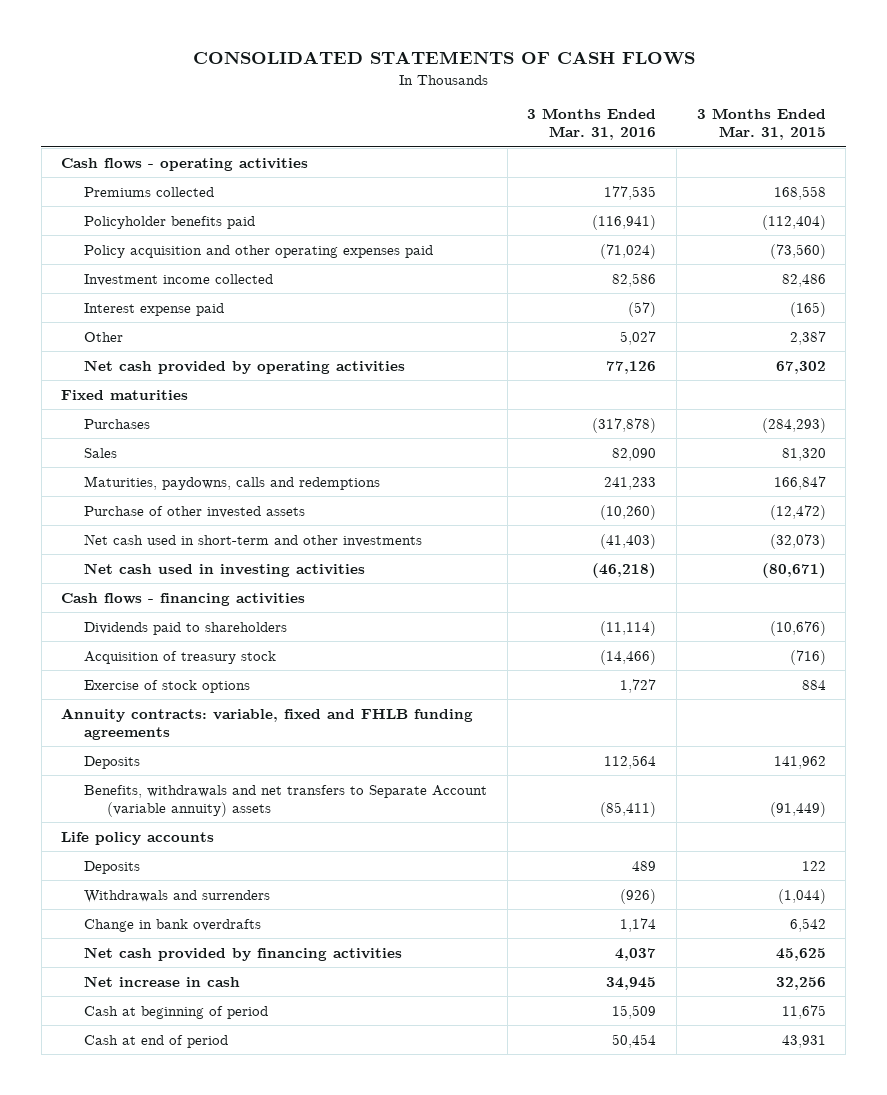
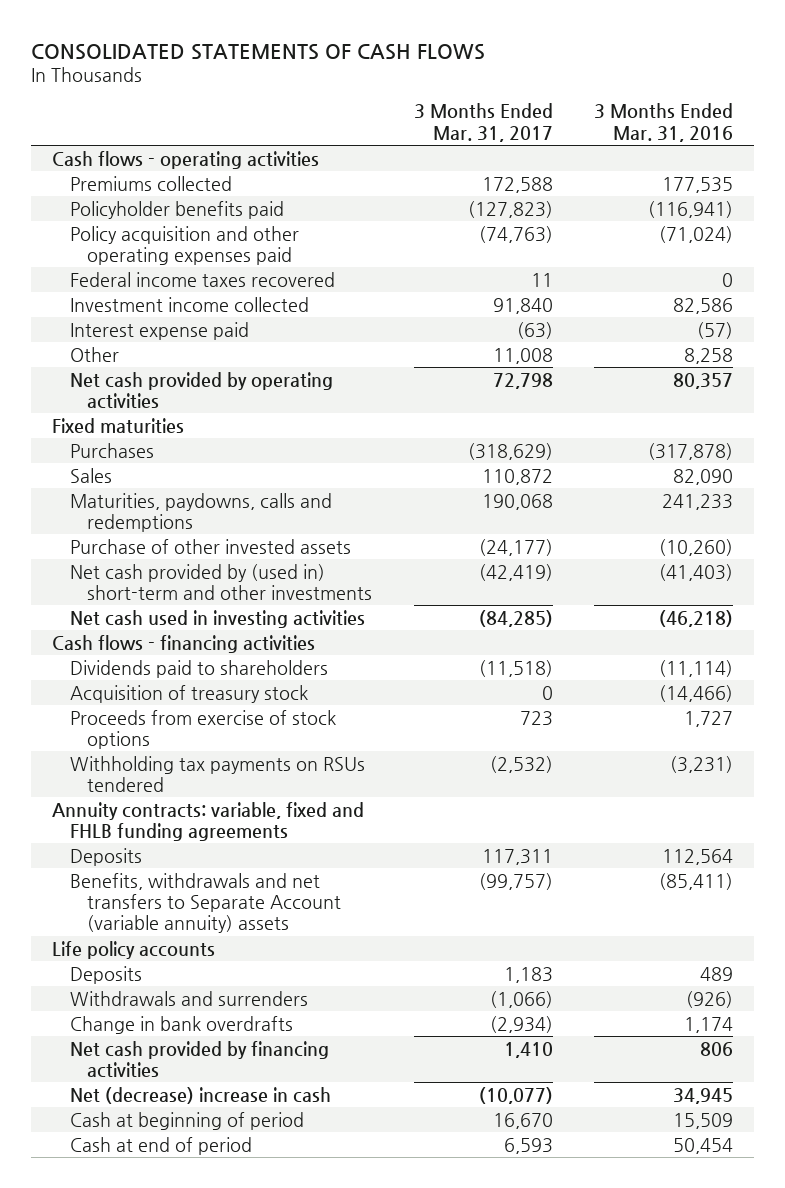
[696,108,826,141] 3 Months Ended Mar. 31, 2015 -> none
none -> [413,103,553,142] 3 Months Ended Mar. 31, 2017
none -> [69,271,335,287] Federal income taxes recovered
[620,330,657,345] 5,027 -> [684,347,734,364] 8,258
[606,360,657,374] 77,126 -> [673,372,734,389] 80,357
[84,533,423,547] Net cash used in short-term and other investments -> [69,563,373,600] Net cash provided by (used in) short-term and other investments
[84,679,251,693] Exercise of stock options -> [69,709,336,749] Proceeds from exercise of stock options
none -> [69,755,365,792] Withholding tax payments on RSUs tendered
[615,947,657,961] 4,037 -> [700,1041,734,1056] 806
[84,975,241,987] Net increase in cash -> [69,1086,331,1104] Net (decrease) increase in cash

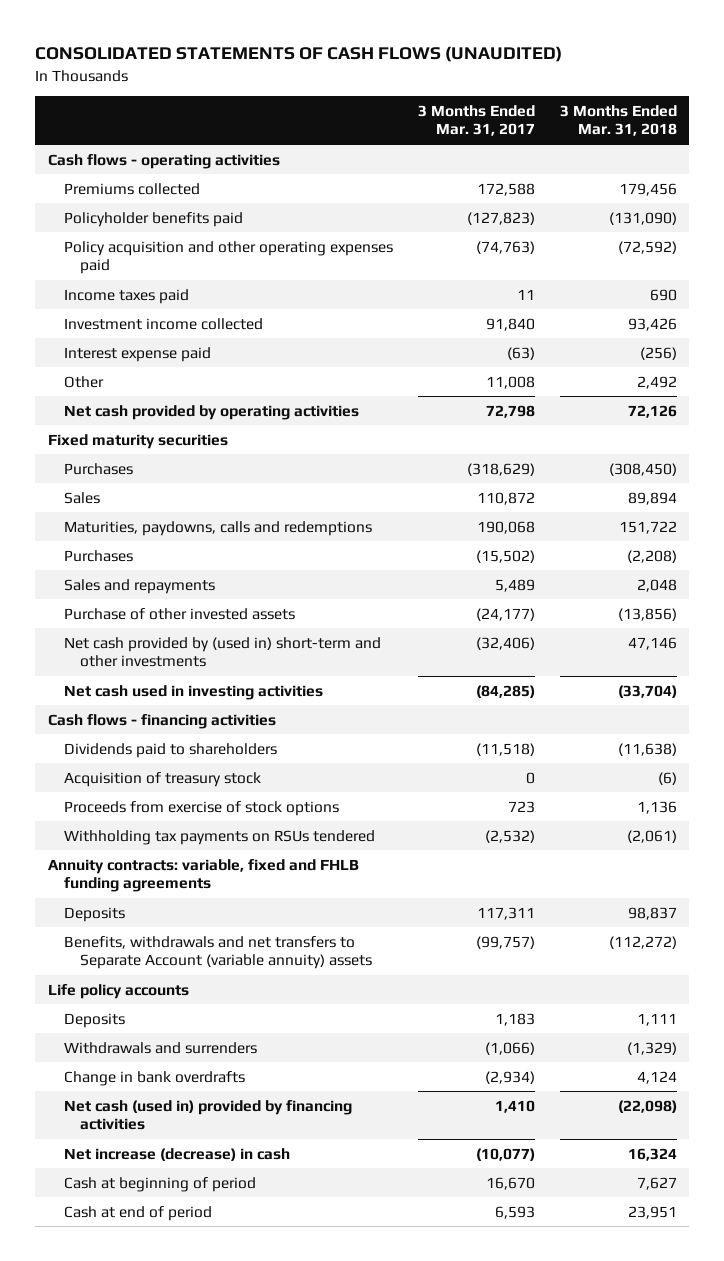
[31,44,486,61] CONSOLIDATED STATEMENTS OF CASH FLOWS -> [35,46,563,63] CONSOLIDATED STATEMENTS OF CASH FLOWS (UNAUDITED)
[594,103,734,142] 3 Months Ended Mar. 31, 2016 -> none
none -> [559,105,677,137] 3 Months Ended Mar. 31, 2018
[69,271,335,287] Federal income taxes recovered -> none
none -> [63,288,189,304] Income taxes paid
[52,417,185,433] Fixed maturities -> [47,433,228,449] Fixed maturity securities
none -> [63,549,133,562] Purchases
none -> [63,578,215,594] Sales and repayments
[478,563,553,581] (42,419) -> [475,636,535,650] (32,406)
[69,1040,329,1078] Net cash provided by financing activities -> [63,1099,352,1131] Net cash (used in) provided by financing activities
[69,1086,331,1104] Net (decrease) increase in cash -> [63,1147,290,1161] Net increase (decrease) in cash

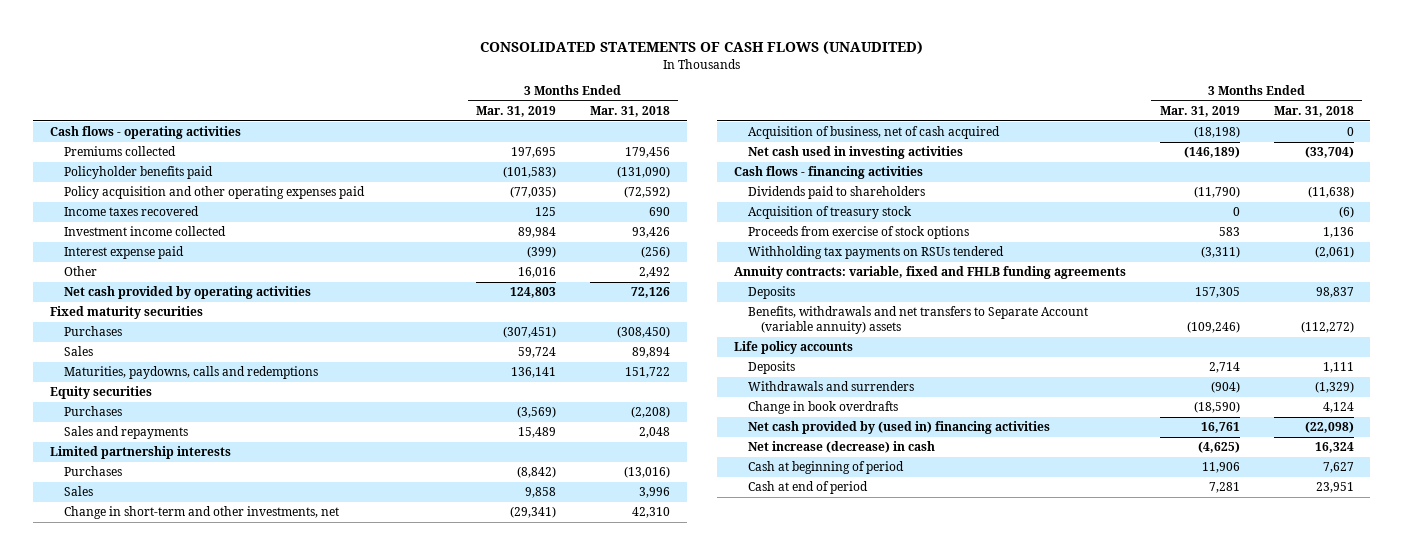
[417,105,535,137] 3 Months Ended Mar. 31, 2017 -> none
none -> [476,106,557,118] Mar. 31, 2019
[63,288,189,304] Income taxes paid -> [63,206,199,217] Income taxes recovered
none -> [50,386,153,400] Equity securities
[63,607,295,620] Purchase of other invested assets -> none
none -> [50,446,232,460] Limited partnership interests
none -> [63,466,122,477] Purchases
none -> [63,486,93,497] Sales
[63,636,381,668] Net cash provided by (used in) short-term and other investments -> [63,506,339,520] Change in short-term and other investments, net
[627,636,677,650] 47,146 -> [631,507,670,519] 42,310
none -> [747,126,1000,140] Acquisition of business, net of cash acquired
[63,1070,245,1086] Change in bank overdrafts -> [747,401,898,415] Change in book overdrafts
[63,1099,352,1131] Net cash (used in) provided by financing activities -> [747,421,1050,435] Net cash provided by (used in) financing activities

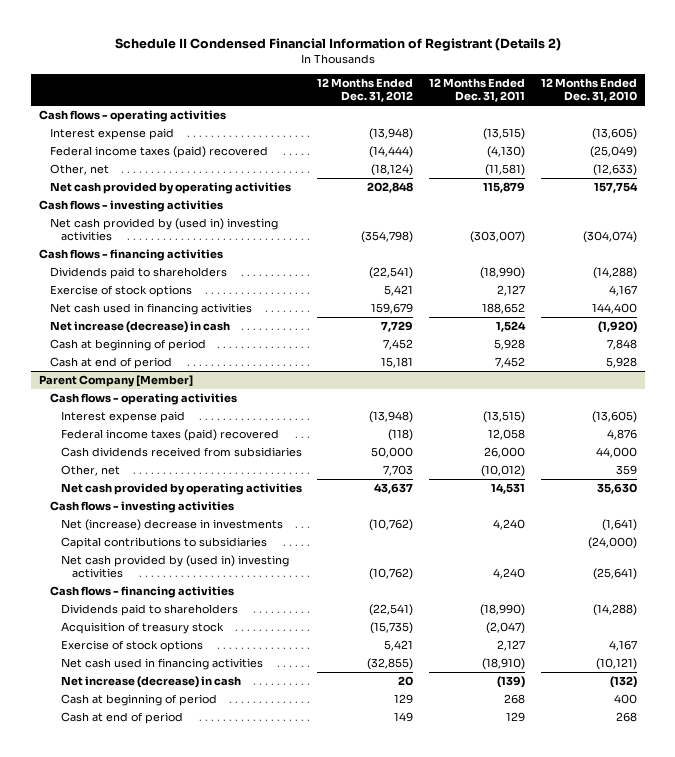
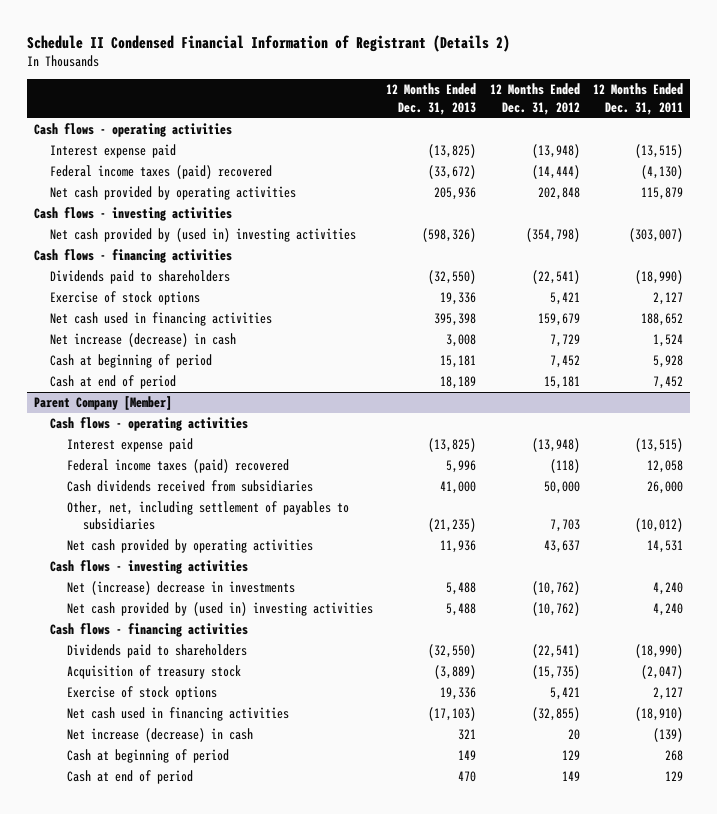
[540,77,637,103] 12 Months Ended Dec. 31, 2010 -> none
none -> [386,83,477,115] 12 Months Ended Dec. 31, 2013
[49,164,109,176] Other, net -> none
[60,465,120,477] Other, net -> [66,501,349,531] Other, net, including settlement of payables to subsidiaries
[60,537,267,550] Capital contributions to subsidiaries -> none

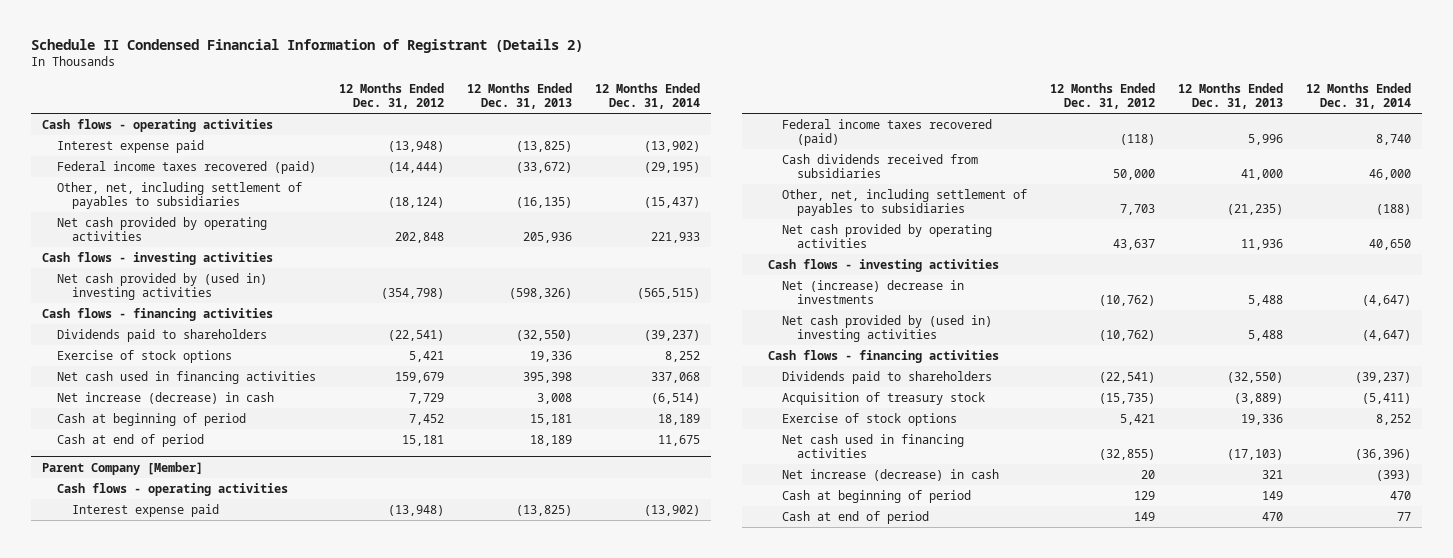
[593,83,684,115] 12 Months Ended Dec. 31, 2011 -> none
none -> [594,83,700,109] 12 Months Ended Dec. 31, 2014
[50,165,273,180] Federal income taxes (paid) recovered -> [56,160,316,174] Federal income taxes recovered (paid)
none -> [56,181,302,209] Other, net, including settlement of payables to subsidiaries
[66,459,289,474] Federal income taxes (paid) recovered -> [782,118,993,146] Federal income taxes recovered (paid)

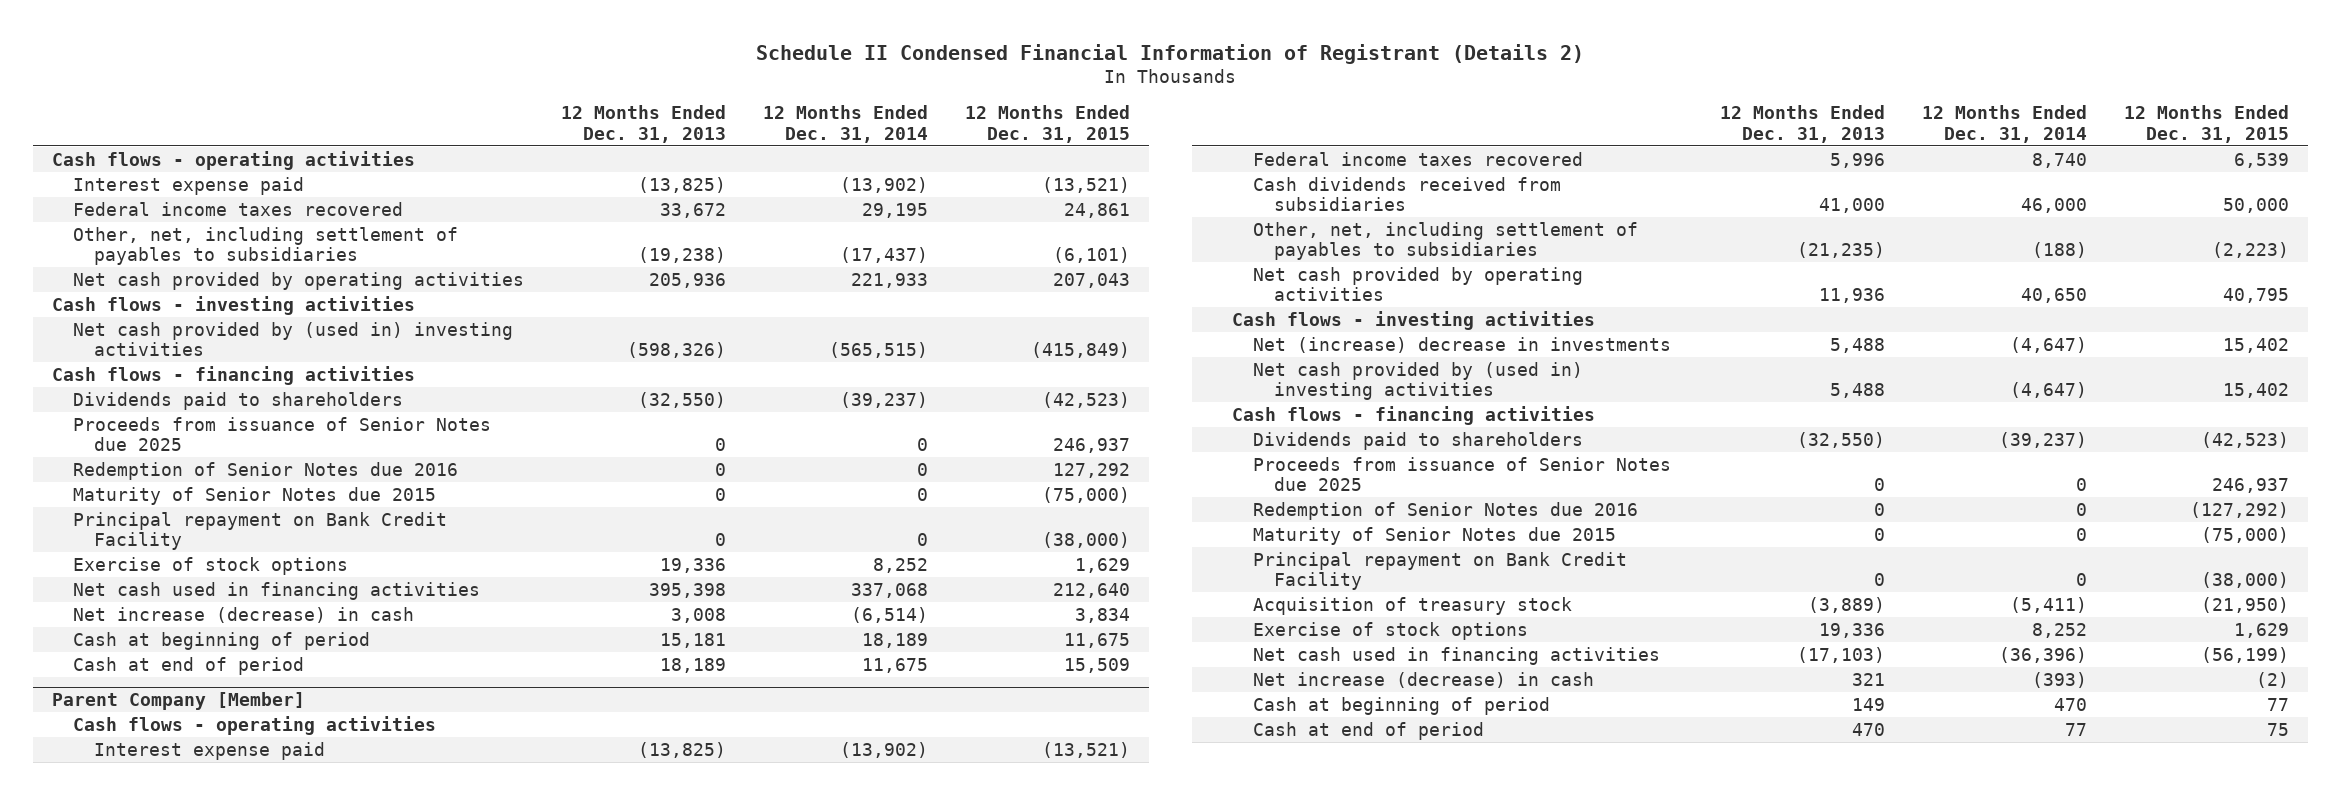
[339,83,445,109] 12 Months Ended Dec. 31, 2012 -> none
none -> [965,105,1131,143] 12 Months Ended Dec. 31, 2015
[56,160,316,174] Federal income taxes recovered (paid) -> [72,201,403,216] Federal income taxes recovered
[516,161,573,173] (33,672) -> [659,202,726,218] 33,672
[643,161,700,173] (29,195) -> [861,202,928,218] 29,195
[516,196,573,208] (16,135) -> [637,247,726,264] (19,238)
[643,196,700,208] (15,437) -> [839,247,928,264] (17,437)
none -> [72,416,491,452] Proceeds from issuance of Senior Notes due 2025
none -> [72,461,458,480] Redemption of Senior Notes due 2016
none -> [72,486,436,505] Maturity of Senior Notes due 2015
none -> [72,511,447,551] Principal repayment on Bank Credit Facility
[782,118,993,146] Federal income taxes recovered (paid) -> [1252,151,1583,166] Federal income taxes recovered
none -> [1252,456,1671,492] Proceeds from issuance of Senior Notes due 2025
none -> [1252,501,1638,520] Redemption of Senior Notes due 2016
none -> [1252,526,1616,545] Maturity of Senior Notes due 2015
none -> [1252,551,1627,591] Principal repayment on Bank Credit Facility

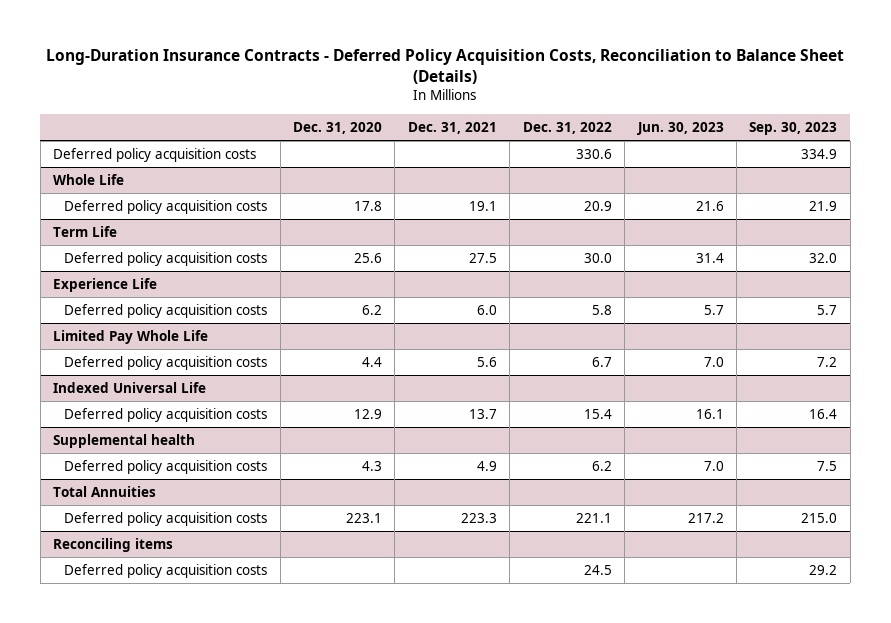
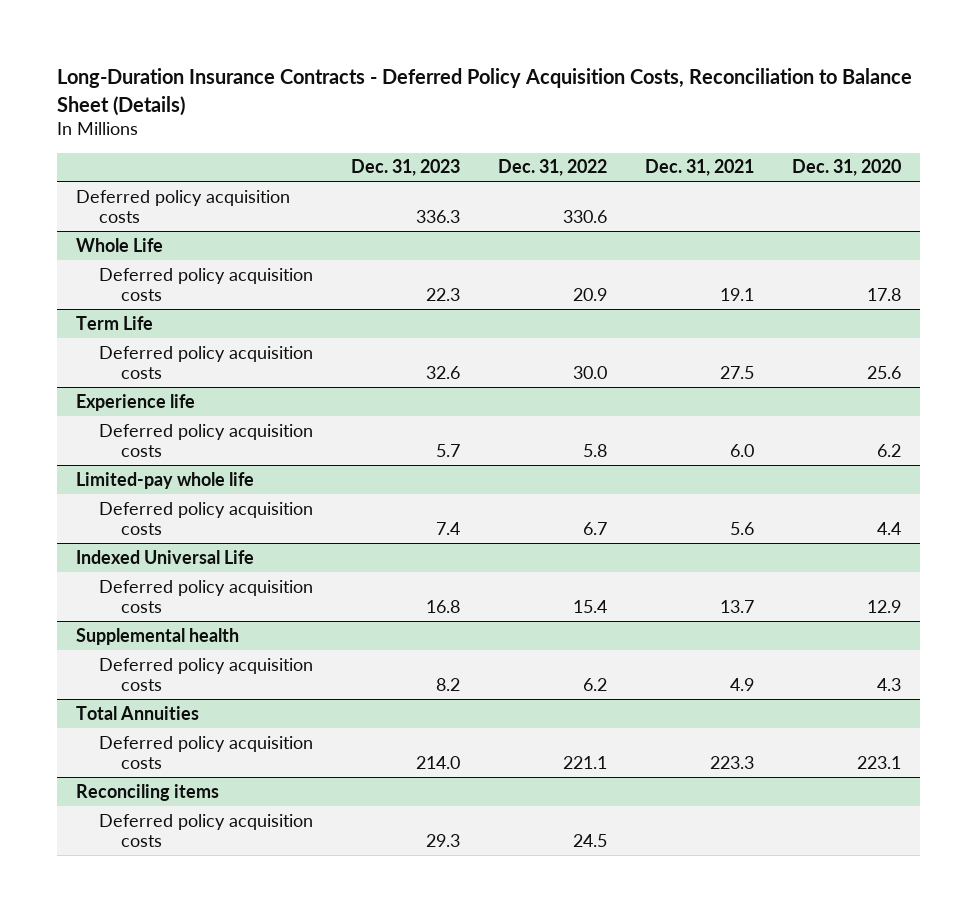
[636,121,724,135] Jun. 30, 2023 -> none
[749,121,838,135] Sep. 30, 2023 -> none
none -> [350,159,460,177] Dec. 31, 2023
[53,278,158,293] Experience Life -> [76,393,196,411] Experience life
[53,330,209,345] Limited Pay Whole Life -> [76,471,255,489] Limited-pay whole life

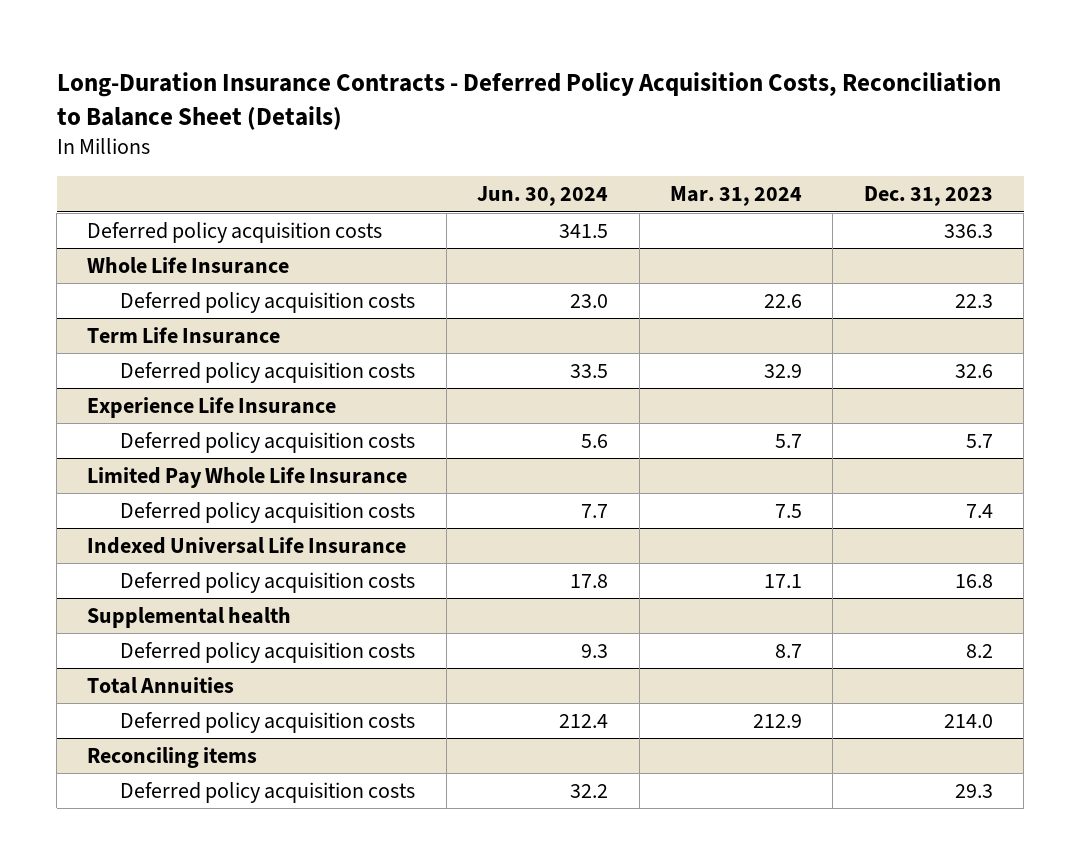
[497,159,607,177] Dec. 31, 2022 -> none
[644,159,754,177] Dec. 31, 2021 -> none
[791,159,901,177] Dec. 31, 2020 -> none
none -> [477,186,609,207] Jun. 30, 2024
none -> [669,186,802,207] Mar. 31, 2024
[76,237,164,252] Whole Life -> [87,256,290,274] Whole Life Insurance
[76,315,154,330] Term Life -> [87,326,281,344] Term Life Insurance
[76,393,196,411] Experience life -> [87,396,337,418] Experience Life Insurance
[76,471,255,489] Limited-pay whole life -> [87,466,408,488] Limited Pay Whole Life Insurance
[76,549,255,564] Indexed Universal Life -> [87,536,407,554] Indexed Universal Life Insurance

